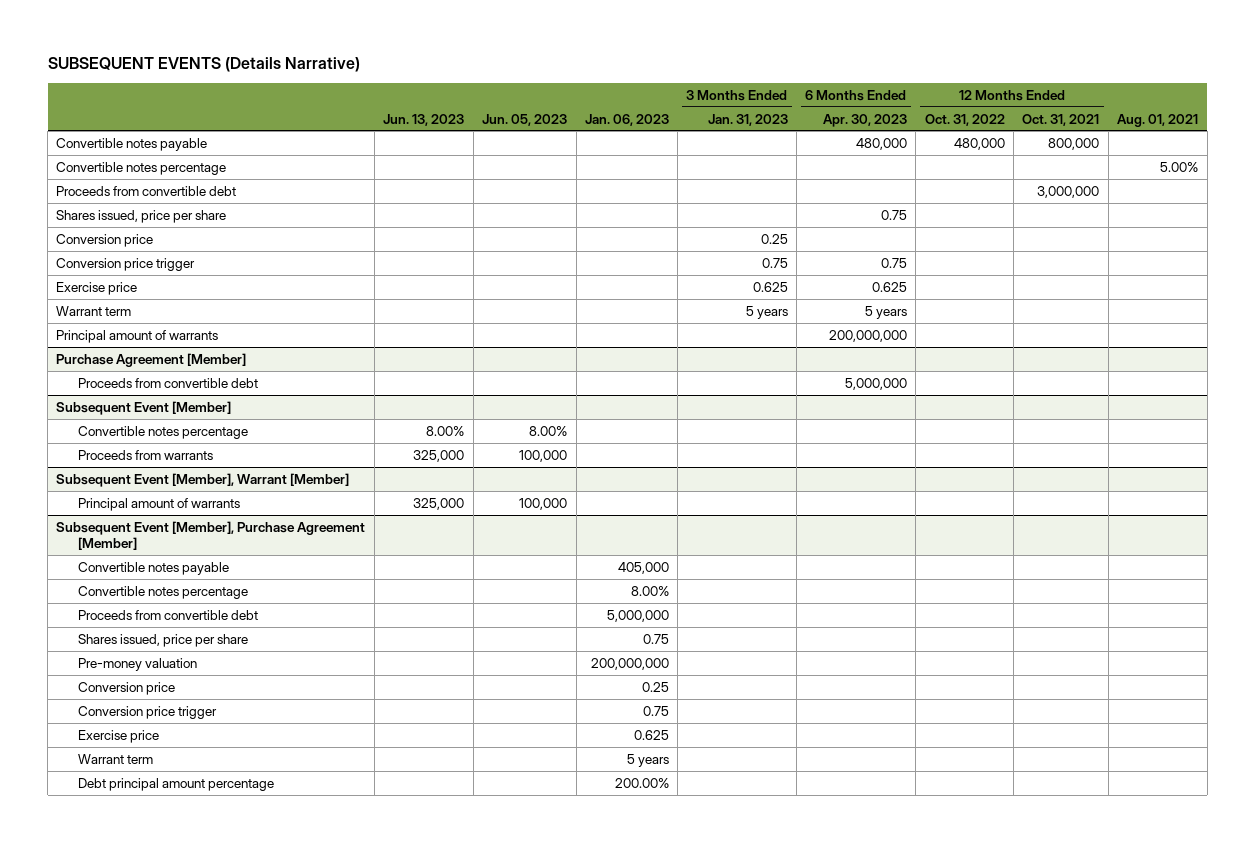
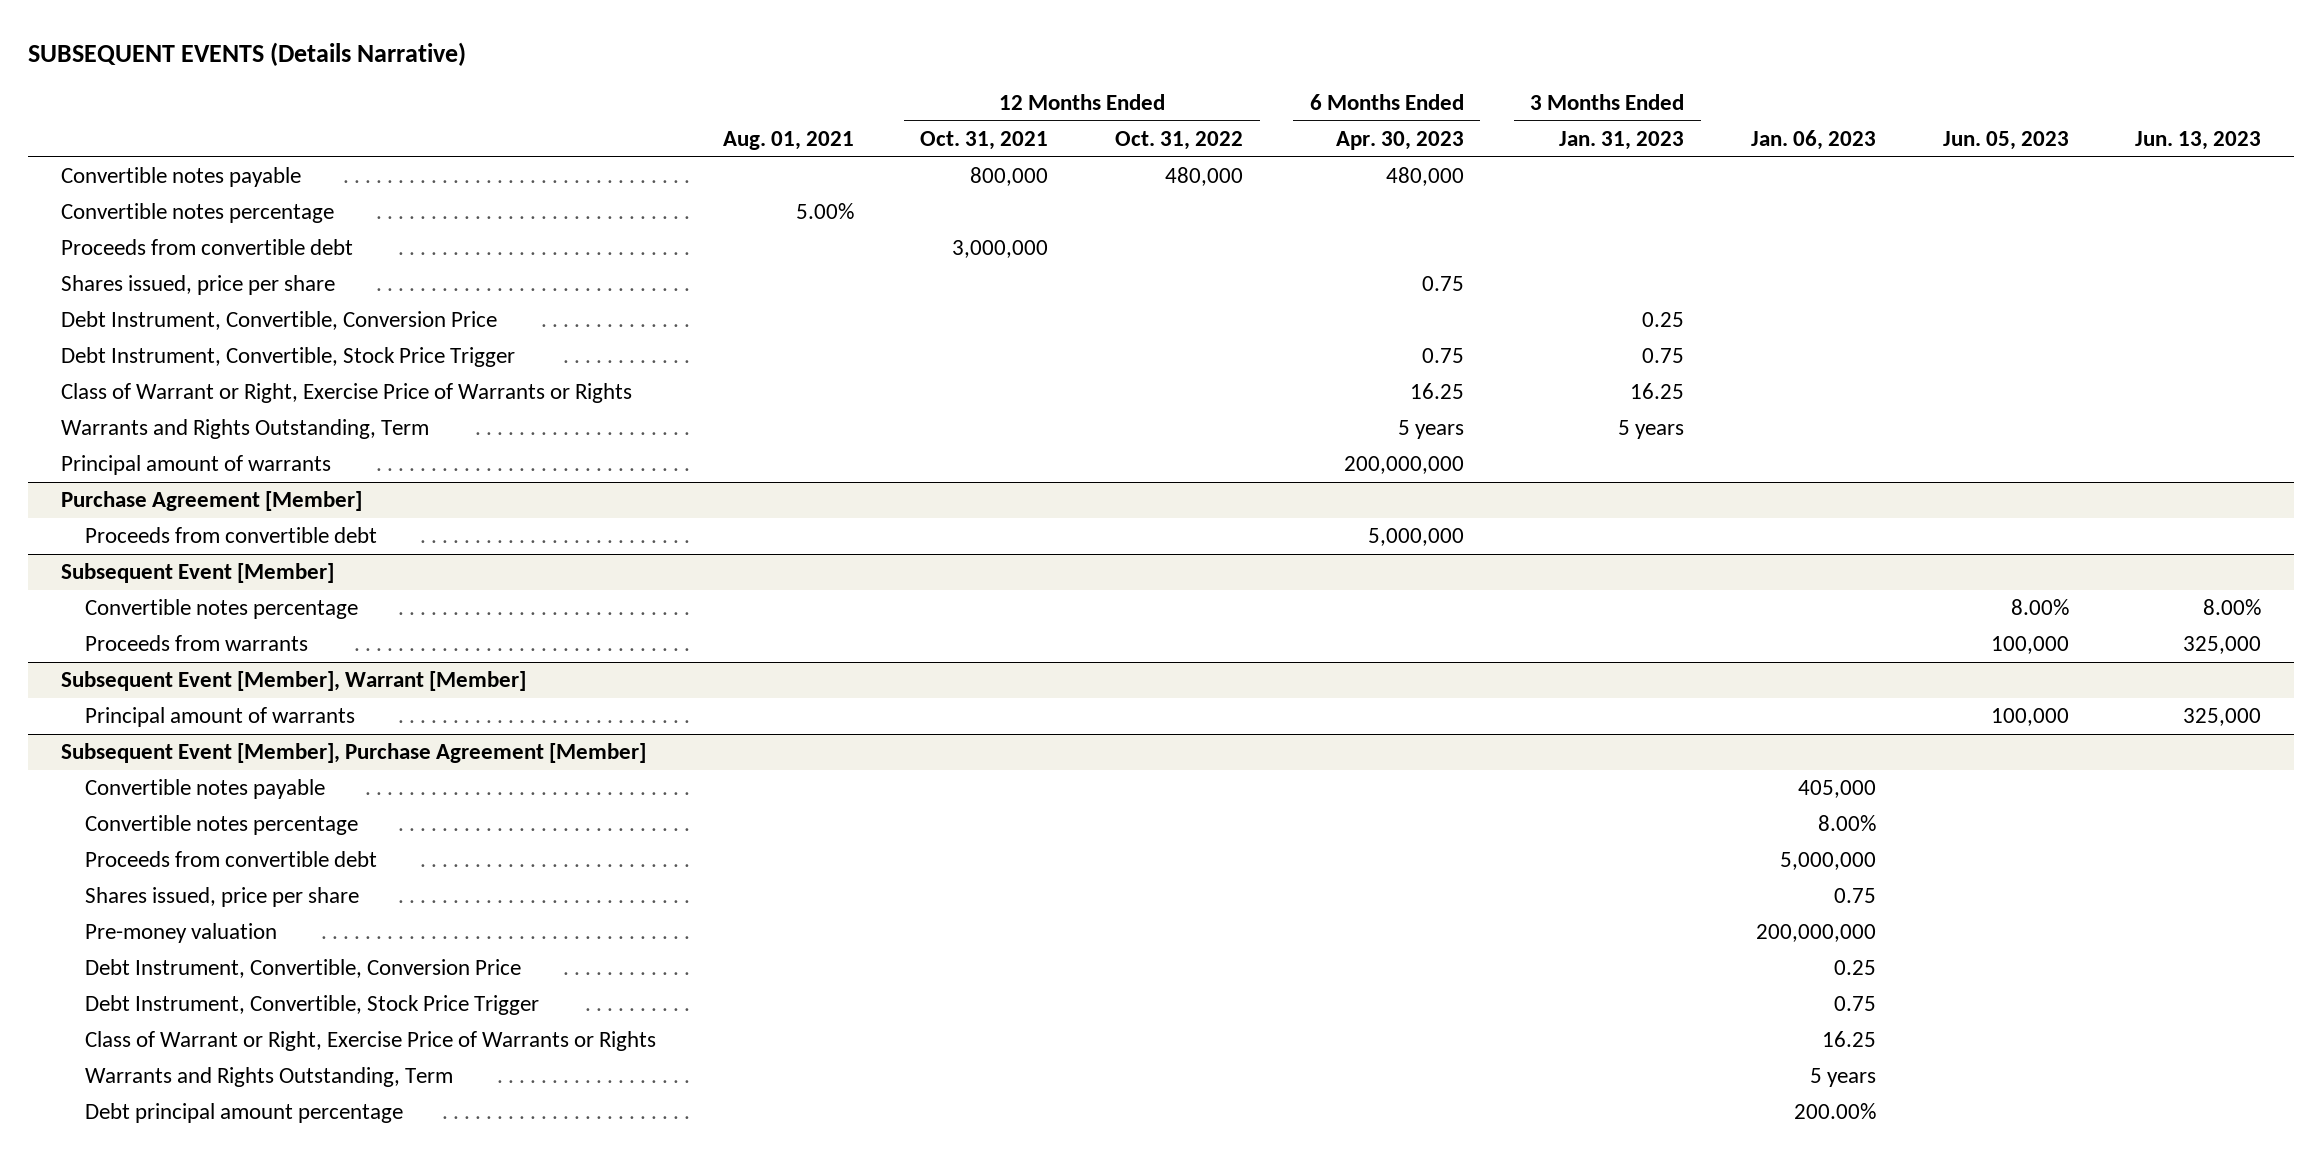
[56,233,154,247] Conversion price -> [61,311,498,331] Debt Instrument, Convertible, Conversion Price
[56,257,196,271] Conversion price trigger -> [61,347,516,368] Debt Instrument, Convertible, Stock Price Trigger
[56,281,138,295] Exercise price -> [61,383,633,404] Class of Warrant or Right, Exercise Price of Warrants or Rights
[752,281,788,292] 0.625 -> [1630,383,1685,400] 16.25
[871,281,907,292] 0.625 -> [1409,383,1464,400] 16.25
[56,305,132,316] Warrant term -> [61,419,430,440] Warrants and Rights Outstanding, Term
[78,681,176,695] Conversion price -> [85,959,522,979] Debt Instrument, Convertible, Conversion Price
[78,705,218,719] Conversion price trigger -> [85,995,540,1016] Debt Instrument, Convertible, Stock Price Trigger
[78,729,160,743] Exercise price -> [85,1031,657,1052] Class of Warrant or Right, Exercise Price of Warrants or Rights
[634,729,670,740] 0.625 -> [1821,1031,1876,1048] 16.25
[78,753,154,764] Warrant term -> [85,1067,454,1088] Warrants and Rights Outstanding, Term

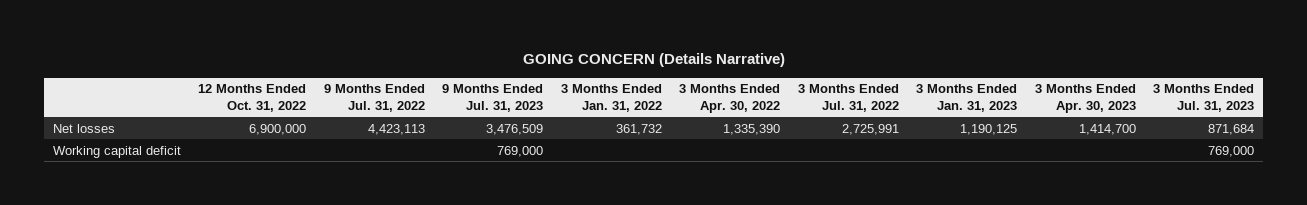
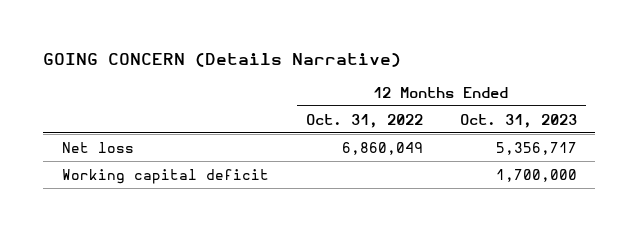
[323,84,425,112] 9 Months Ended Jul. 31, 2022 -> none
[442,84,544,112] 9 Months Ended Jul. 31, 2023 -> none
[560,84,662,112] 3 Months Ended Jan. 31, 2022 -> none
[679,84,781,113] 3 Months Ended Apr. 30, 2022 -> none
[797,84,899,112] 3 Months Ended Jul. 31, 2022 -> none
[916,84,1018,112] 3 Months Ended Jan. 31, 2023 -> none
[1034,84,1136,113] 3 Months Ended Apr. 30, 2023 -> none
[1153,84,1255,112] 3 Months Ended Jul. 31, 2023 -> none
none -> [459,113,577,128] Oct. 31, 2023
[52,123,115,133] Net losses -> [61,141,134,153] Net loss
[249,123,307,135] 6,900,000 -> [341,141,423,155] 6,860,049

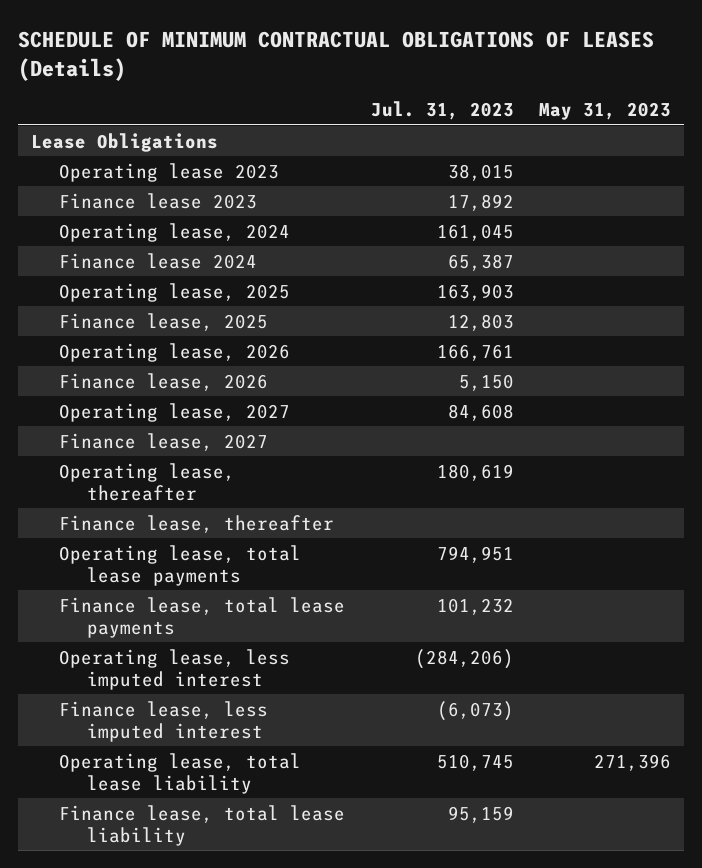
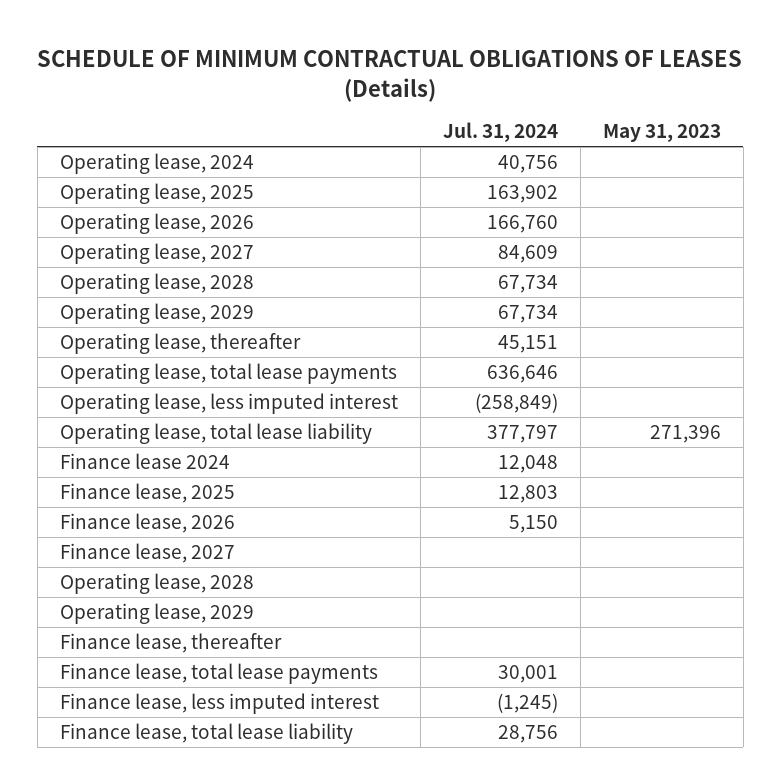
[370,101,514,121] Jul. 31, 2023 -> none
none -> [442,122,558,143] Jul. 31, 2024
[30,132,218,152] Lease Obligations -> none
[58,162,279,182] Operating lease 2023 -> none
[58,192,257,209] Finance lease 2023 -> none
none -> [59,272,254,294] Operating lease, 2028
none -> [59,302,254,324] Operating lease, 2029
[58,252,257,269] Finance lease 2024 -> [59,452,230,469] Finance lease 2024
[58,312,268,331] Finance lease, 2025 -> [59,482,235,503] Finance lease, 2025
[58,372,268,391] Finance lease, 2026 -> [59,512,235,533] Finance lease, 2026
[58,432,268,451] Finance lease, 2027 -> [59,542,235,563] Finance lease, 2027
none -> [59,572,254,594] Operating lease, 2028
none -> [59,602,254,624] Operating lease, 2029
[58,514,334,533] Finance lease, thereafter -> [59,632,282,653] Finance lease, thereafter
[58,596,345,638] Finance lease, total lease payments -> [59,662,378,684] Finance lease, total lease payments
[58,700,268,742] Finance lease, less imputed interest -> [59,692,379,714] Finance lease, less imputed interest

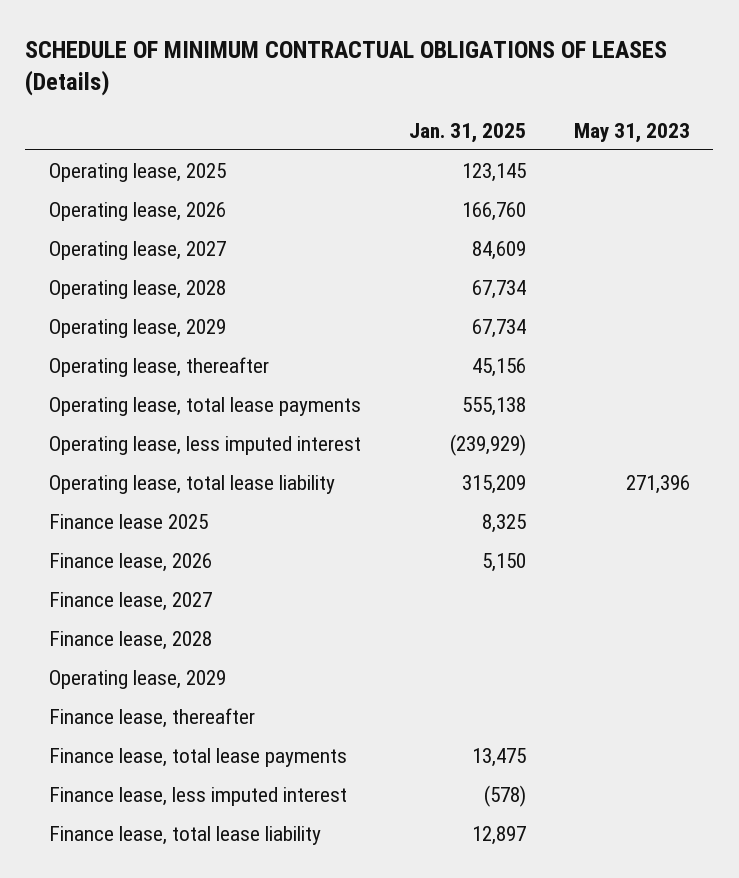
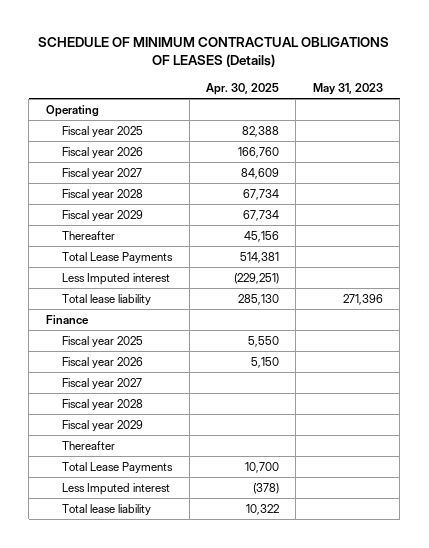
[408,122,526,143] Jan. 31, 2025 -> none
none -> [206,82,280,95] Apr. 30, 2025
none -> [45,104,99,117] Operating
[49,162,227,182] Operating lease, 2025 -> [62,125,144,137] Fiscal year 2025
[49,201,227,221] Operating lease, 2026 -> [62,146,144,158] Fiscal year 2026
[49,240,227,260] Operating lease, 2027 -> [62,167,143,179] Fiscal year 2027
[49,279,227,299] Operating lease, 2028 -> [62,188,144,200] Fiscal year 2028
[49,318,227,338] Operating lease, 2029 -> [62,209,144,221] Fiscal year 2029
[49,356,270,377] Operating lease, thereafter -> [62,230,116,240] Thereafter
[49,396,362,416] Operating lease, total lease payments -> [62,251,174,263] Total Lease Payments
[49,435,362,455] Operating lease, less imputed interest -> [62,272,171,285] Less Imputed interest
[49,474,336,494] Operating lease, total lease liability -> [62,293,152,305] Total lease liability
none -> [45,314,89,324] Finance
[49,513,209,529] Finance lease 2025 -> [62,335,144,347] Fiscal year 2025
[49,552,213,572] Finance lease, 2026 -> [62,356,144,368] Fiscal year 2026
[49,591,213,611] Finance lease, 2027 -> [62,377,143,389] Fiscal year 2027
[49,630,213,650] Finance lease, 2028 -> [62,398,144,410] Fiscal year 2028
[49,669,227,689] Operating lease, 2029 -> [62,419,144,431] Fiscal year 2029
[49,707,256,728] Finance lease, thereafter -> [62,440,116,450] Thereafter
[49,747,348,767] Finance lease, total lease payments -> [62,461,174,473] Total Lease Payments
[49,786,348,806] Finance lease, less imputed interest -> [62,482,171,495] Less Imputed interest
[49,825,322,845] Finance lease, total lease liability -> [62,503,152,515] Total lease liability

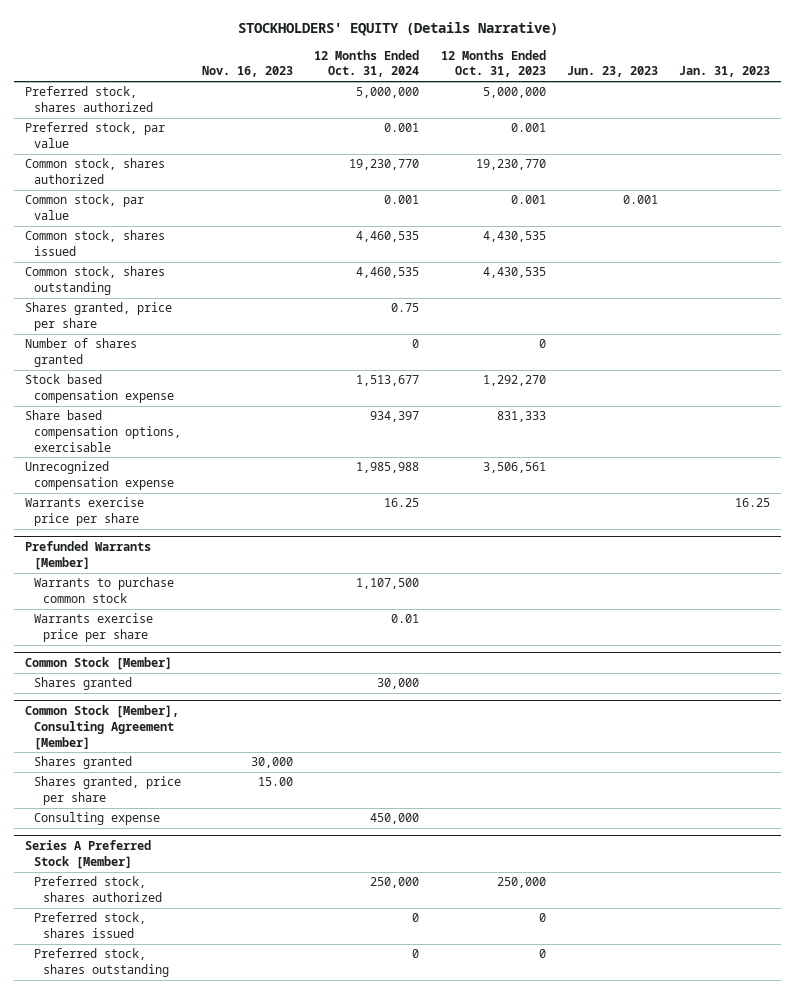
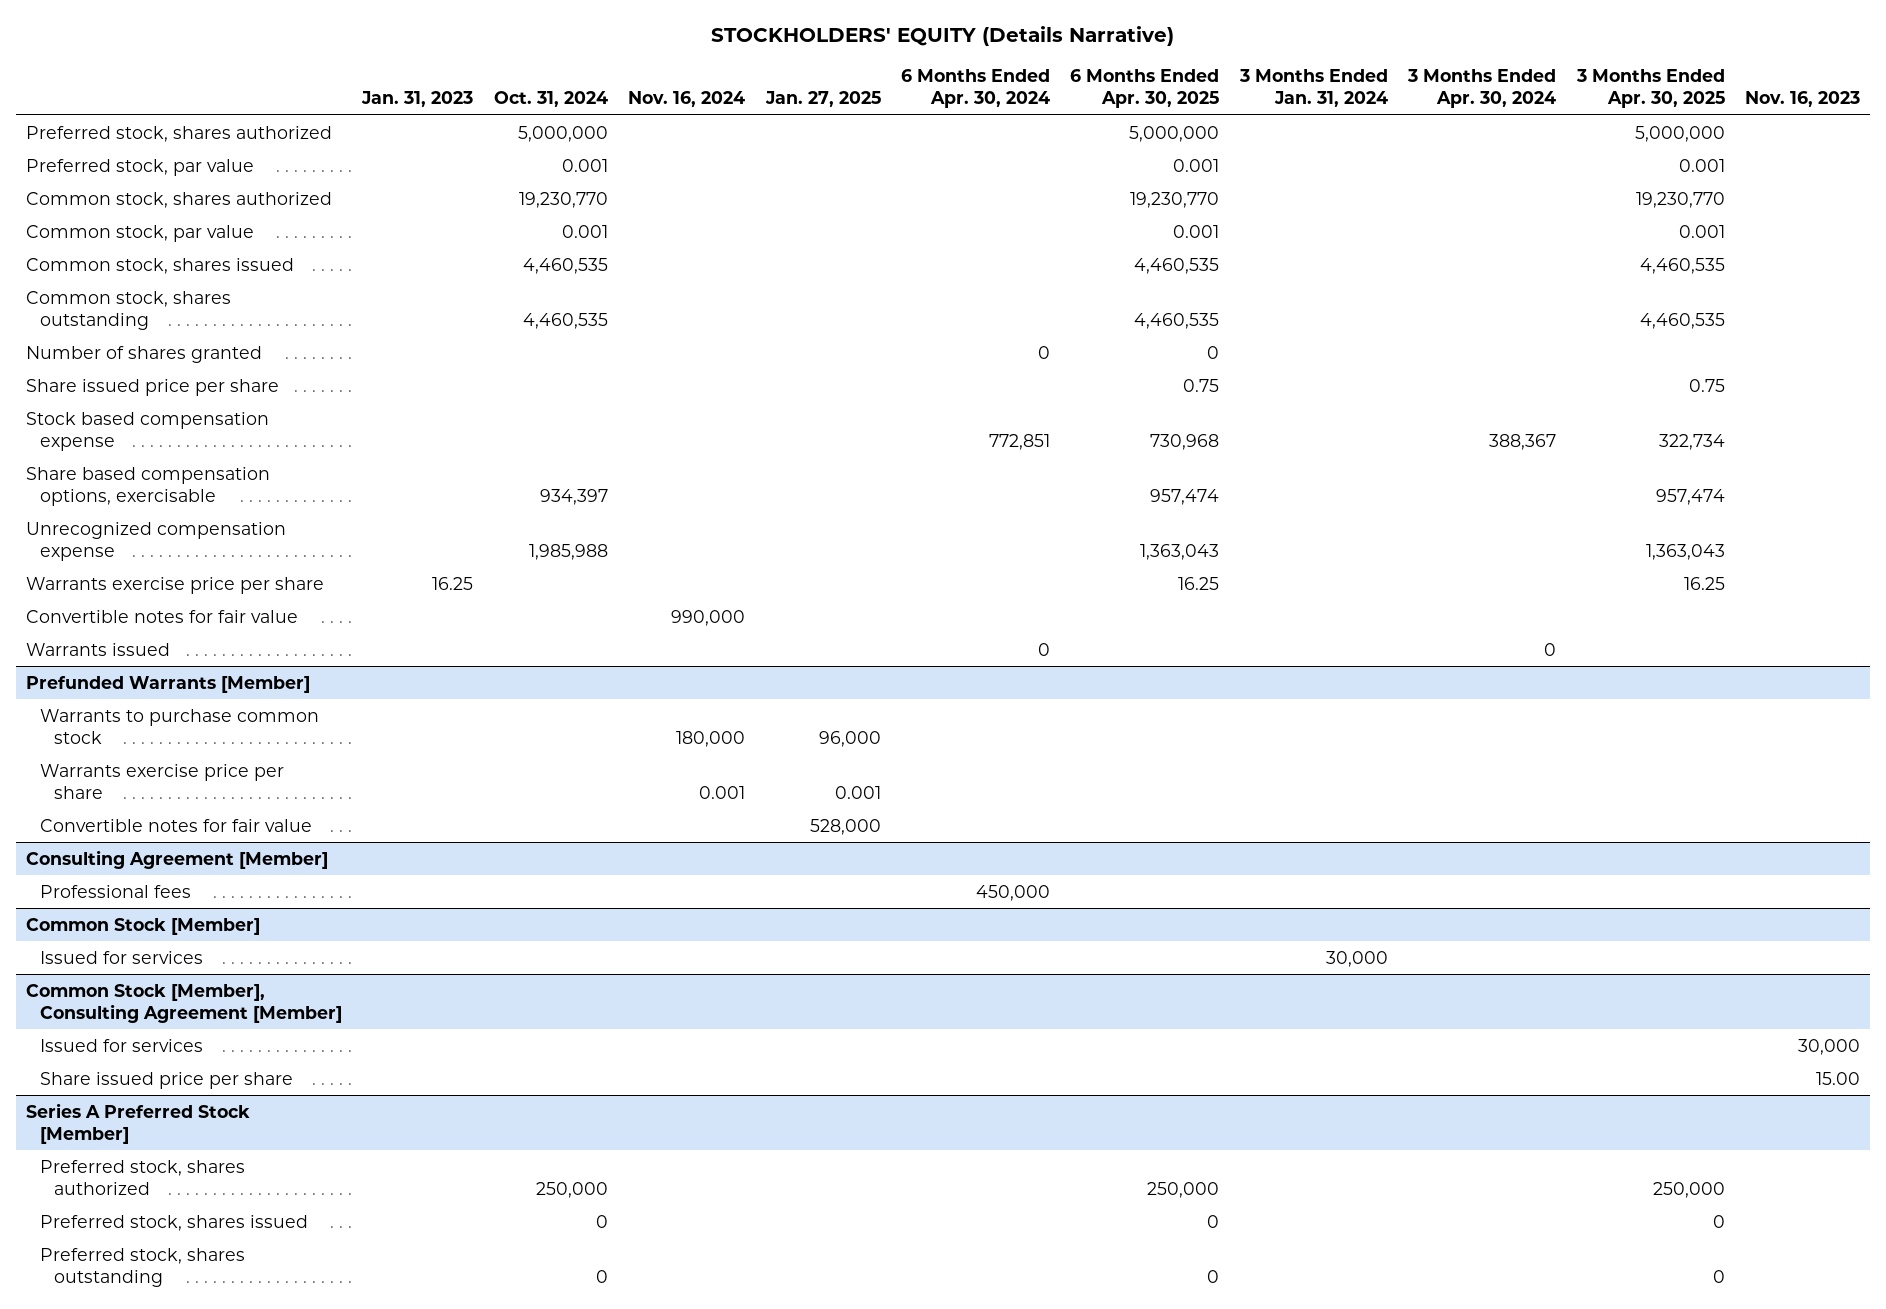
[314,49,420,78] 12 Months Ended Oct. 31, 2024 -> none
[440,49,546,78] 12 Months Ended Oct. 31, 2023 -> none
[566,66,658,78] Jun. 23, 2023 -> none
none -> [493,91,608,108] Oct. 31, 2024
none -> [628,91,746,108] Nov. 16, 2024
none -> [764,91,881,108] Jan. 27, 2025
none -> [900,69,1050,109] 6 Months Ended Apr. 30, 2024
none -> [1070,69,1220,109] 6 Months Ended Apr. 30, 2025
none -> [1238,69,1388,108] 3 Months Ended Jan. 31, 2024
none -> [1407,69,1557,109] 3 Months Ended Apr. 30, 2024
none -> [1575,69,1725,109] 3 Months Ended Apr. 30, 2025
[24,302,172,332] Shares granted, price per share -> none
none -> [25,378,279,396] Share issued price per share
none -> [25,609,298,623] Convertible notes for fair value
none -> [25,642,170,656] Warrants issued
none -> [39,818,312,832] Convertible notes for fair value
none -> [25,849,328,869] Consulting Agreement [Member]
none -> [39,884,191,898] Professional fees
[33,677,132,691] Shares granted -> [39,950,203,964] Issued for services
[33,812,160,826] Consulting expense -> none
[33,756,132,770] Shares granted -> [39,1038,203,1052] Issued for services
[33,776,181,806] Shares granted, price per share -> [39,1071,293,1089] Share issued price per share

